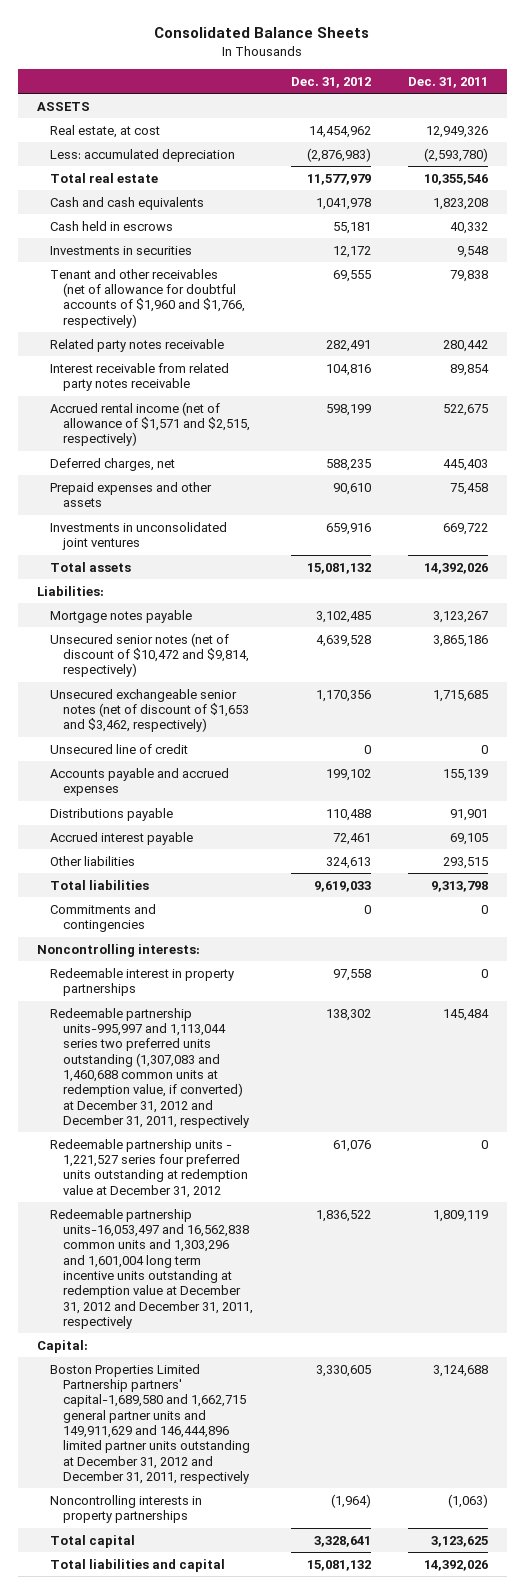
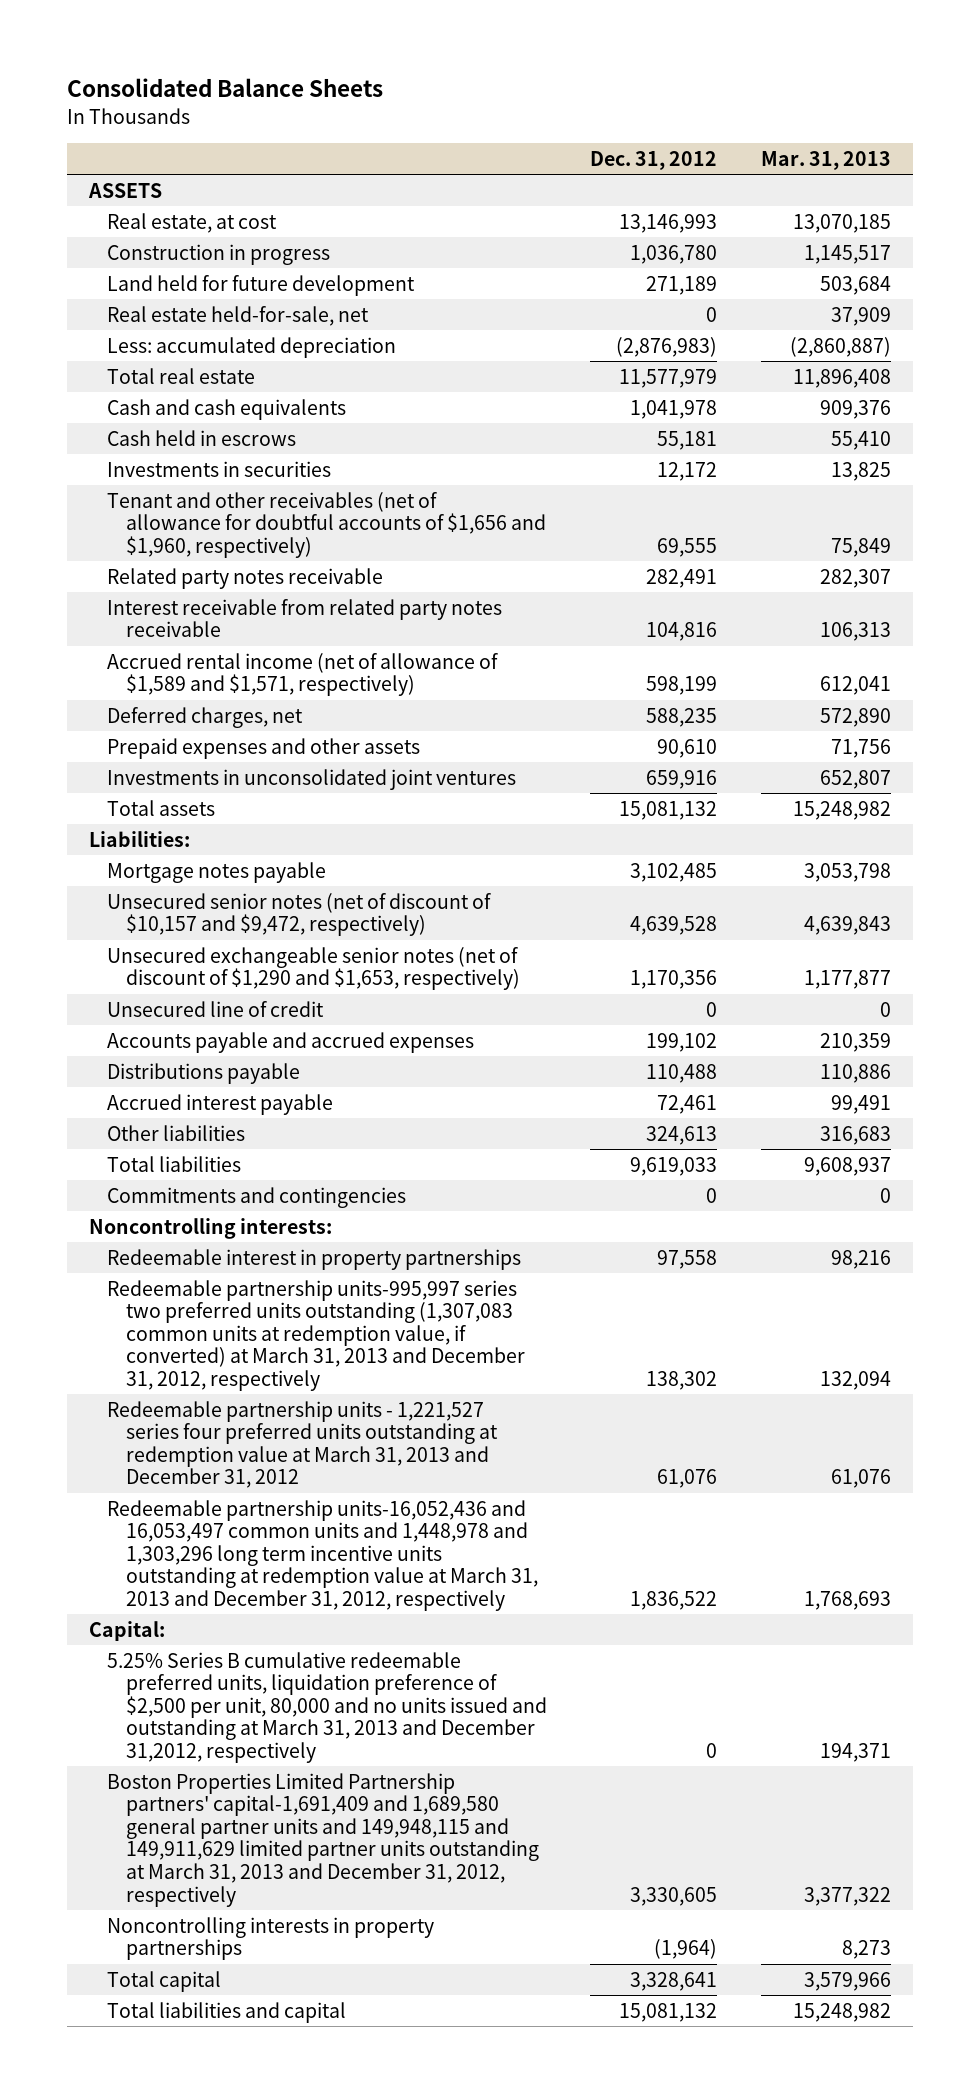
[408,76,489,88] Dec. 31, 2011 -> none
none -> [761,150,892,170] Mar. 31, 2013
[308,125,371,138] 14,454,962 -> [619,213,718,233] 13,146,993
none -> [107,243,331,265] Construction in progress
none -> [107,274,416,296] Land held for future development
none -> [107,305,370,326] Real estate held-for-sale, net
[50,268,246,328] Tenant and other receivables (net of allowance for doubtful accounts of $1,960 and $1,766, respectively) -> [107,491,546,558] Tenant and other receivables (net of allowance for doubtful accounts of $1,656 and $1,960, respectively)
[50,401,251,447] Accrued rental income (net of allowance of $1,571 and $2,515, respectively) -> [107,652,499,697] Accrued rental income (net of allowance of $1,589 and $1,571, respectively)
[50,632,250,678] Unsecured senior notes (net of discount of $10,472 and $9,814, respectively) -> [107,892,492,937] Unsecured senior notes (net of discount of $10,157 and $9,472, respectively)
[50,688,250,733] Unsecured exchangeable senior notes (net of discount of $1,653 and $3,462, respectively) -> [107,946,520,991] Unsecured exchangeable senior notes (net of discount of $1,290 and $1,653, respectively)
[50,1007,250,1128] Redeemable partnership units-995,997 and 1,113,044 series two preferred units outstanding (1,307,083 and 1,460,688 common units at redemption value, if converted) at December 31, 2012 and December 31, 2011, respectively -> [107,1279,525,1392] Redeemable partnership units-995,997 series two preferred units outstanding (1,307,083 common units at redemption value, if converted) at March 31, 2013 and December 31, 2012, respectively
[50,1138,249,1198] Redeemable partnership units - 1,221,527 series four preferred units outstanding at redemption value at December 31, 2012 -> [107,1400,498,1489] Redeemable partnership units - 1,221,527 series four preferred units outstanding at redemption value at March 31, 2013 and December 31, 2012
[50,1208,254,1329] Redeemable partnership units-16,053,497 and 16,562,838 common units and 1,303,296 and 1,601,004 long term incentive units outstanding at redemption value at December 31, 2012 and December 31, 2011, respectively -> [107,1499,538,1612] Redeemable partnership units-16,052,436 and 16,053,497 common units and 1,448,978 and 1,303,296 long term incentive units outstanding at redemption value at March 31, 2013 and December 31, 2012, respectively
none -> [107,1651,547,1764] 5.25% Series B cumulative redeemable preferred units, liquidation preference of $2,500 per unit, 80,000 and no units issued and outstanding at March 31, 2013 and December 31,2012, respectively
[50,1363,251,1484] Boston Properties Limited Partnership partners' capital-1,689,580 and 1,662,715 general partner units and 149,911,629 and 146,444,896 limited partner units outstanding at December 31, 2012 and December 31, 2011, respectively -> [107,1772,539,1907] Boston Properties Limited Partnership partners' capital-1,691,409 and 1,689,580 general partner units and 149,948,115 and 149,911,629 limited partner units outstanding at March 31, 2013 and December 31, 2012, respectively

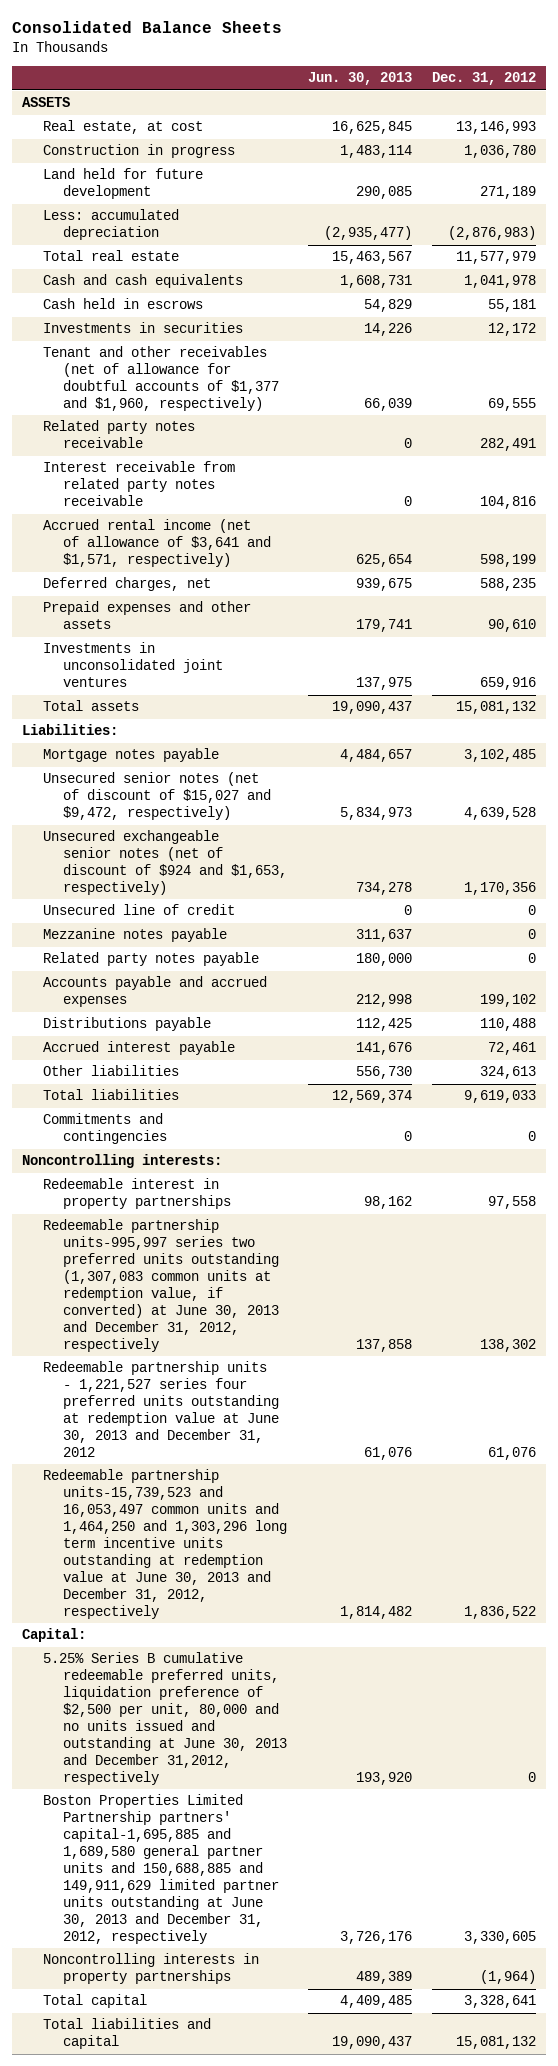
[761,150,892,170] Mar. 31, 2013 -> none
none -> [307,72,412,86] Jun. 30, 2013
[107,305,370,326] Real estate held-for-sale, net -> none
[107,491,546,558] Tenant and other receivables (net of allowance for doubtful accounts of $1,656 and $1,960, respectively) -> [42,346,280,412] Tenant and other receivables (net of allowance for doubtful accounts of $1,377 and $1,960, respectively)
[107,652,499,697] Accrued rental income (net of allowance of $1,589 and $1,571, respectively) -> [42,519,272,568] Accrued rental income (net of allowance of $3,641 and $1,571, respectively)
[107,892,492,937] Unsecured senior notes (net of discount of $10,157 and $9,472, respectively) -> [42,772,272,821] Unsecured senior notes (net of discount of $15,027 and $9,472, respectively)
[107,946,520,991] Unsecured exchangeable senior notes (net of discount of $1,290 and $1,653, respectively) -> [42,830,288,896] Unsecured exchangeable senior notes (net of discount of $924 and $1,653, respectively)
none -> [42,928,227,943] Mezzanine notes payable
none -> [42,952,259,967] Related party notes payable
[107,1279,525,1392] Redeemable partnership units-995,997 series two preferred units outstanding (1,307,083 common units at redemption value, if converted) at March 31, 2013 and December 31, 2012, respectively -> [42,1219,280,1352] Redeemable partnership units-995,997 series two preferred units outstanding (1,307,083 common units at redemption value, if converted) at June 30, 2013 and December 31, 2012, respectively
[107,1400,498,1489] Redeemable partnership units - 1,221,527 series four preferred units outstanding at redemption value at March 31, 2013 and December 31, 2012 -> [42,1361,280,1458] Redeemable partnership units - 1,221,527 series four preferred units outstanding at redemption value at June 30, 2013 and December 31, 2012
[107,1499,538,1612] Redeemable partnership units-16,052,436 and 16,053,497 common units and 1,448,978 and 1,303,296 long term incentive units outstanding at redemption value at March 31, 2013 and December 31, 2012, respectively -> [42,1469,288,1619] Redeemable partnership units-15,739,523 and 16,053,497 common units and 1,464,250 and 1,303,296 long term incentive units outstanding at redemption value at June 30, 2013 and December 31, 2012, respectively
[107,1651,547,1764] 5.25% Series B cumulative redeemable preferred units, liquidation preference of $2,500 per unit, 80,000 and no units issued and outstanding at March 31, 2013 and December 31,2012, respectively -> [42,1652,288,1785] 5.25% Series B cumulative redeemable preferred units, liquidation preference of $2,500 per unit, 80,000 and no units issued and outstanding at June 30, 2013 and December 31,2012, respectively
[107,1772,539,1907] Boston Properties Limited Partnership partners' capital-1,691,409 and 1,689,580 general partner units and 149,948,115 and 149,911,629 limited partner units outstanding at March 31, 2013 and December 31, 2012, respectively -> [42,1794,280,1944] Boston Properties Limited Partnership partners' capital-1,695,885 and 1,689,580 general partner units and 150,688,885 and 149,911,629 limited partner units outstanding at June 30, 2013 and December 31, 2012, respectively

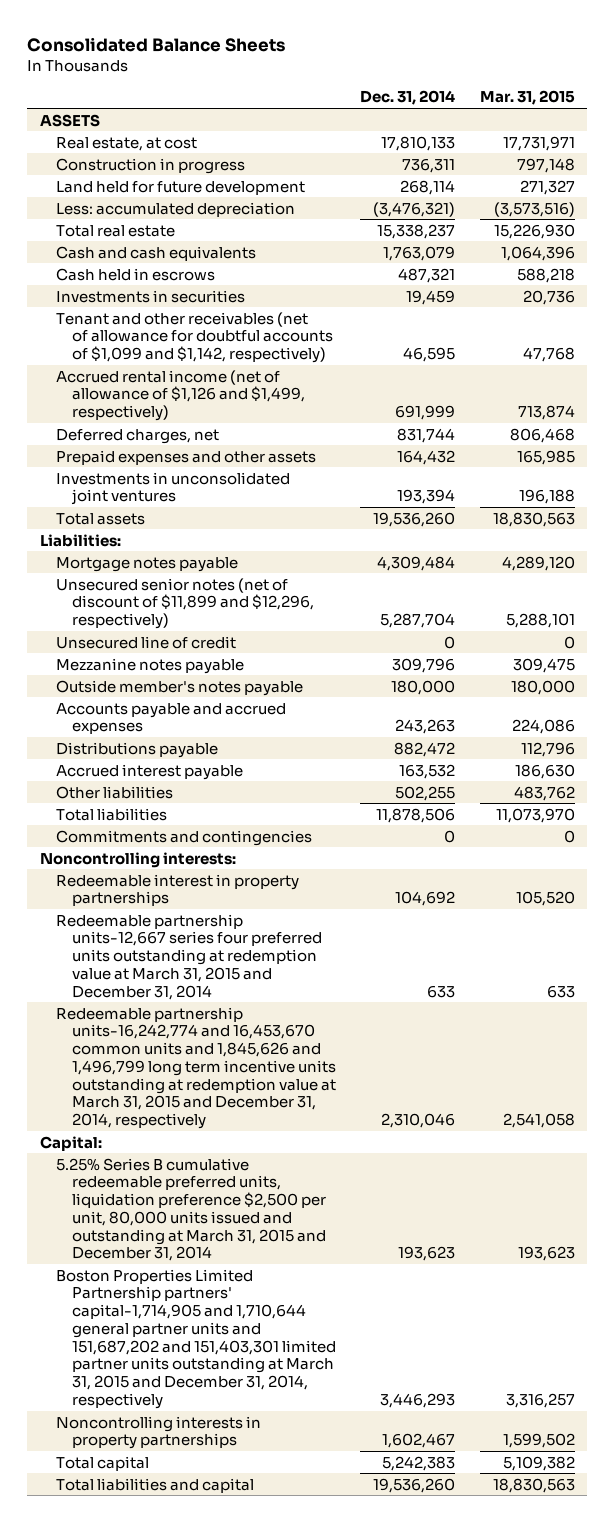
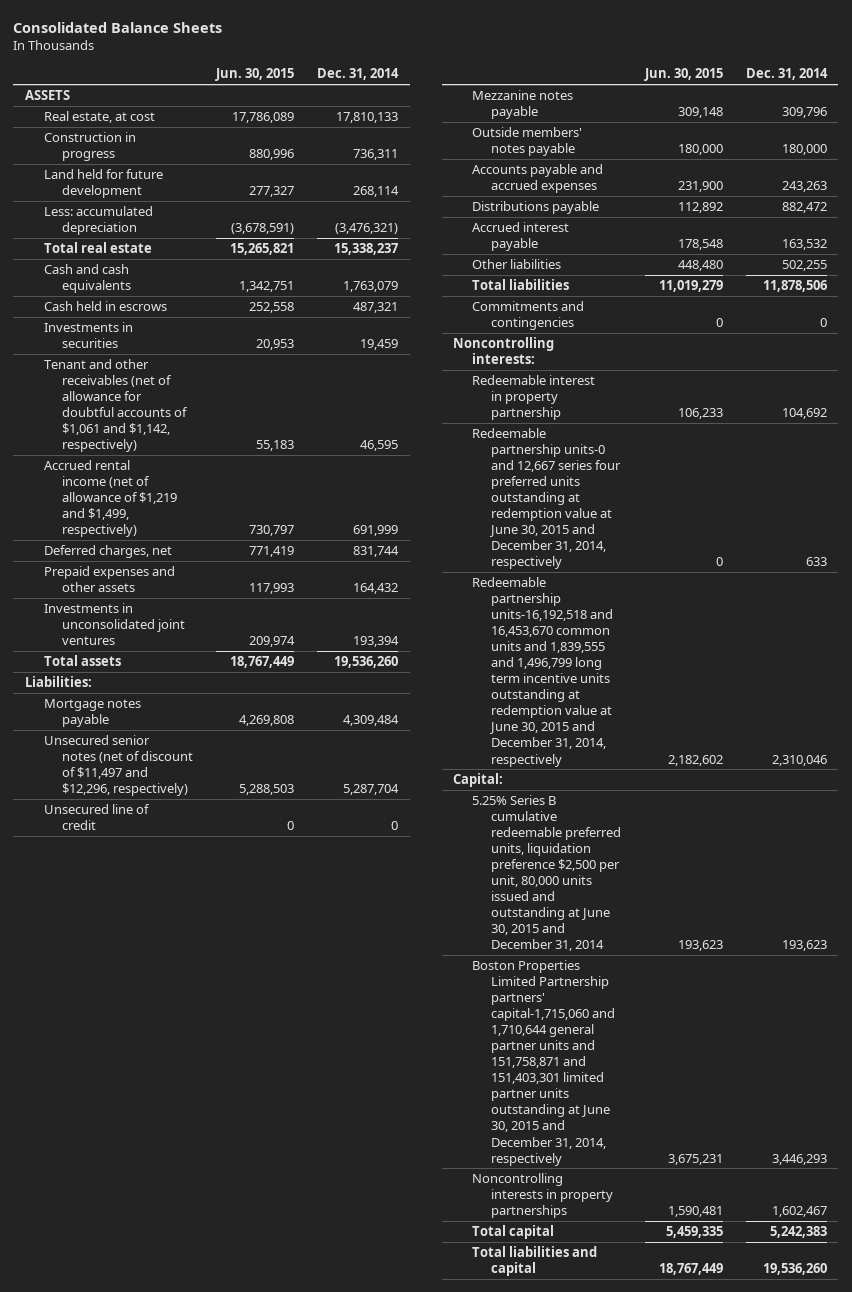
[480,90,576,106] Mar. 31, 2015 -> none
none -> [215,68,295,82] Jun. 30, 2015
[55,311,333,364] Tenant and other receivables (net of allowance for doubtful accounts of $1,099 and $1,142, respectively) -> [43,359,189,453] Tenant and other receivables (net of allowance for doubtful accounts of $1,061 and $1,142, respectively)
[55,369,305,422] Accrued rental income (net of allowance of $1,126 and $1,499, respectively) -> [43,460,178,538] Accrued rental income (net of allowance of $1,219 and $1,499, respectively)
[55,577,314,630] Unsecured senior notes (net of discount of $11,899 and $12,296, respectively) -> [43,735,194,797] Unsecured senior notes (net of discount of $11,497 and $12,296, respectively)
[55,679,303,696] Outside member's notes payable -> [472,127,583,157] Outside members' notes payable
[55,873,299,907] Redeemable interest in property partnerships -> [472,375,596,421] Redeemable interest in property partnership
[55,913,322,1000] Redeemable partnership units-12,667 series four preferred units outstanding at redemption value at March 31, 2015 and December 31, 2014 -> [472,428,621,570] Redeemable partnership units-0 and 12,667 series four preferred units outstanding at redemption value at June 30, 2015 and December 31, 2014, respectively
[55,1006,336,1130] Redeemable partnership units-16,242,774 and 16,453,670 common units and 1,845,626 and 1,496,799 long term incentive units outstanding at redemption value at March 31, 2015 and December 31, 2014, respectively -> [472,577,613,767] Redeemable partnership units-16,192,518 and 16,453,670 common units and 1,839,555 and 1,496,799 long term incentive units outstanding at redemption value at June 30, 2015 and December 31, 2014, respectively
[55,1157,326,1262] 5.25% Series B cumulative redeemable preferred units, liquidation preference $2,500 per unit, 80,000 units issued and outstanding at March 31, 2015 and December 31, 2014 -> [472,795,621,952] 5.25% Series B cumulative redeemable preferred units, liquidation preference $2,500 per unit, 80,000 units issued and outstanding at June 30, 2015 and December 31, 2014
[55,1268,336,1409] Boston Properties Limited Partnership partners' capital-1,714,905 and 1,710,644 general partner units and 151,687,202 and 151,403,301 limited partner units outstanding at March 31, 2015 and December 31, 2014, respectively -> [472,960,615,1166] Boston Properties Limited Partnership partners' capital-1,715,060 and 1,710,644 general partner units and 151,758,871 and 151,403,301 limited partner units outstanding at June 30, 2015 and December 31, 2014, respectively

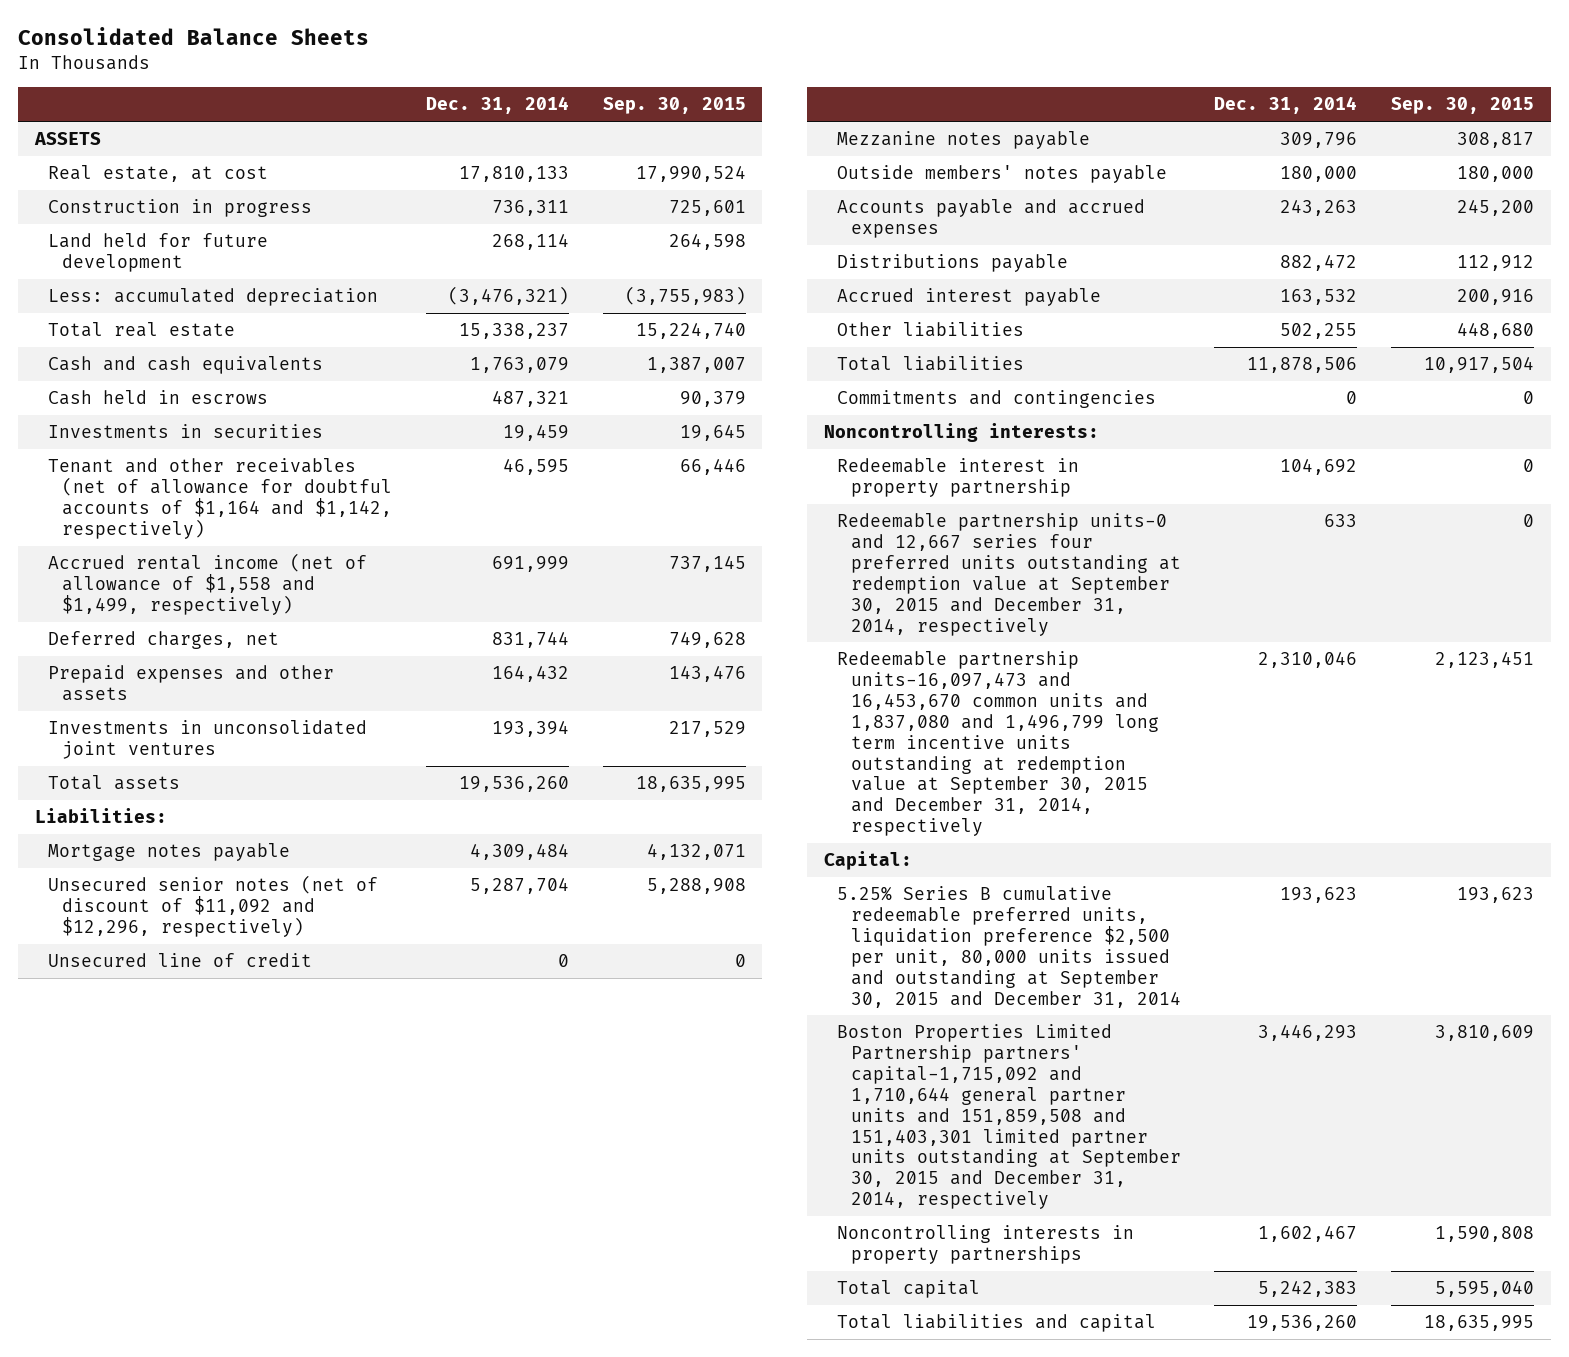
[215,68,295,82] Jun. 30, 2015 -> none
none -> [602,97,746,115] Sep. 30, 2015
[43,359,189,453] Tenant and other receivables (net of allowance for doubtful accounts of $1,061 and $1,142, respectively) -> [48,458,392,539] Tenant and other receivables (net of allowance for doubtful accounts of $1,164 and $1,142, respectively)
[43,460,178,538] Accrued rental income (net of allowance of $1,219 and $1,499, respectively) -> [48,553,368,616] Accrued rental income (net of allowance of $1,558 and $1,499, respectively)
[43,735,194,797] Unsecured senior notes (net of discount of $11,497 and $12,296, respectively) -> [48,875,379,938] Unsecured senior notes (net of discount of $11,092 and $12,296, respectively)
[472,428,621,570] Redeemable partnership units-0 and 12,667 series four preferred units outstanding at redemption value at June 30, 2015 and December 31, 2014, respectively -> [837,513,1181,636] Redeemable partnership units-0 and 12,667 series four preferred units outstanding at redemption value at September 30, 2015 and December 31, 2014, respectively
[472,577,613,767] Redeemable partnership units-16,192,518 and 16,453,670 common units and 1,839,555 and 1,496,799 long term incentive units outstanding at redemption value at June 30, 2015 and December 31, 2014, respectively -> [837,651,1159,837] Redeemable partnership units-16,097,473 and 16,453,670 common units and 1,837,080 and 1,496,799 long term incentive units outstanding at redemption value at September 30, 2015 and December 31, 2014, respectively
[472,795,621,952] 5.25% Series B cumulative redeemable preferred units, liquidation preference $2,500 per unit, 80,000 units issued and outstanding at June 30, 2015 and December 31, 2014 -> [837,886,1181,1008] 5.25% Series B cumulative redeemable preferred units, liquidation preference $2,500 per unit, 80,000 units issued and outstanding at September 30, 2015 and December 31, 2014
[472,960,615,1166] Boston Properties Limited Partnership partners' capital-1,715,060 and 1,710,644 general partner units and 151,758,871 and 151,403,301 limited partner units outstanding at June 30, 2015 and December 31, 2014, respectively -> [837,1024,1181,1210] Boston Properties Limited Partnership partners' capital-1,715,092 and 1,710,644 general partner units and 151,859,508 and 151,403,301 limited partner units outstanding at September 30, 2015 and December 31, 2014, respectively

